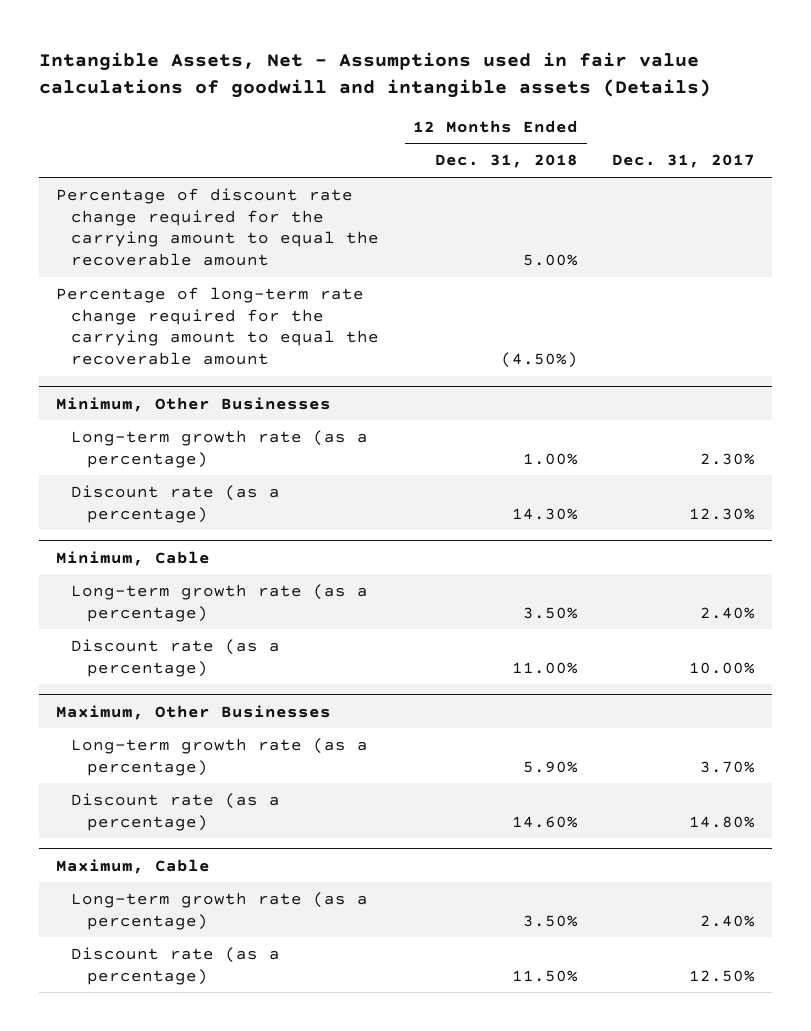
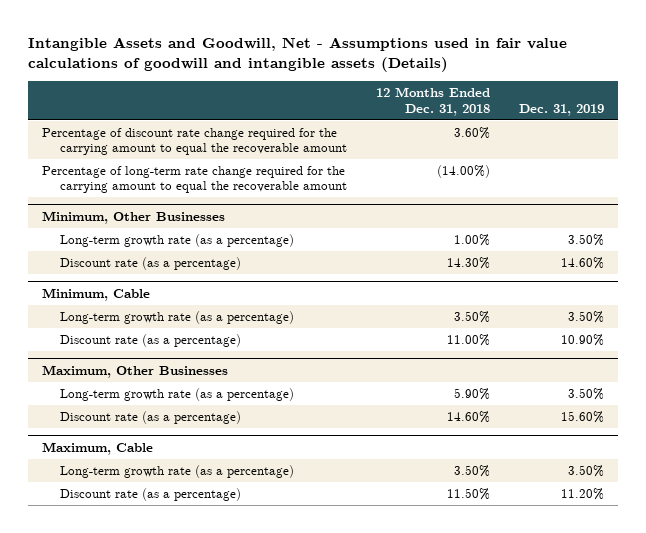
[39,51,712,98] Intangible Assets, Net - Assumptions used in fair value calculations of goodwill and intangible assets (Details) -> [27,36,567,73] Intangible Assets and Goodwill, Net - Assumptions used in fair value calculations of goodwill and intangible assets (Details)
[611,154,755,169] Dec. 31, 2017 -> none
none -> [518,103,604,116] Dec. 31, 2019
[523,253,579,266] 5.00% -> [453,126,490,139] 3.60%
[501,351,579,368] (4.50%) -> [436,164,490,178] (14.00%)

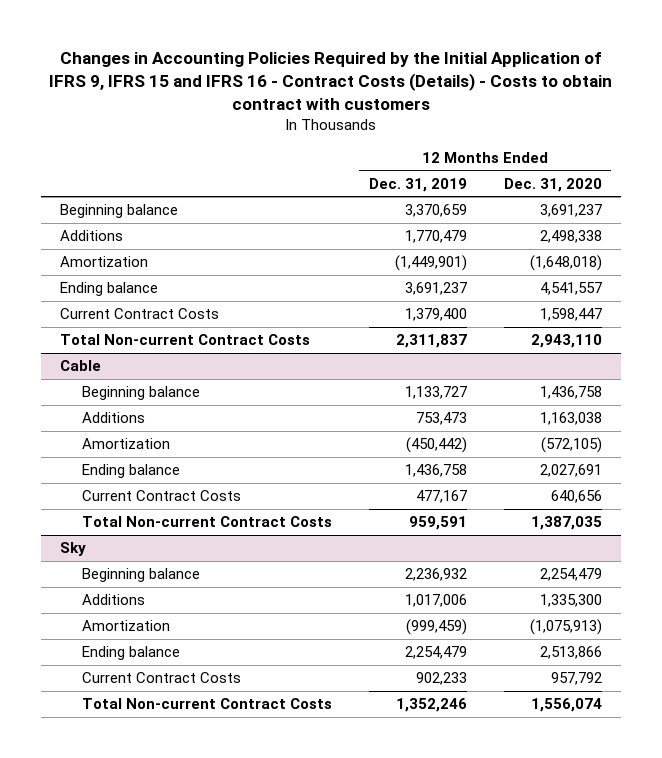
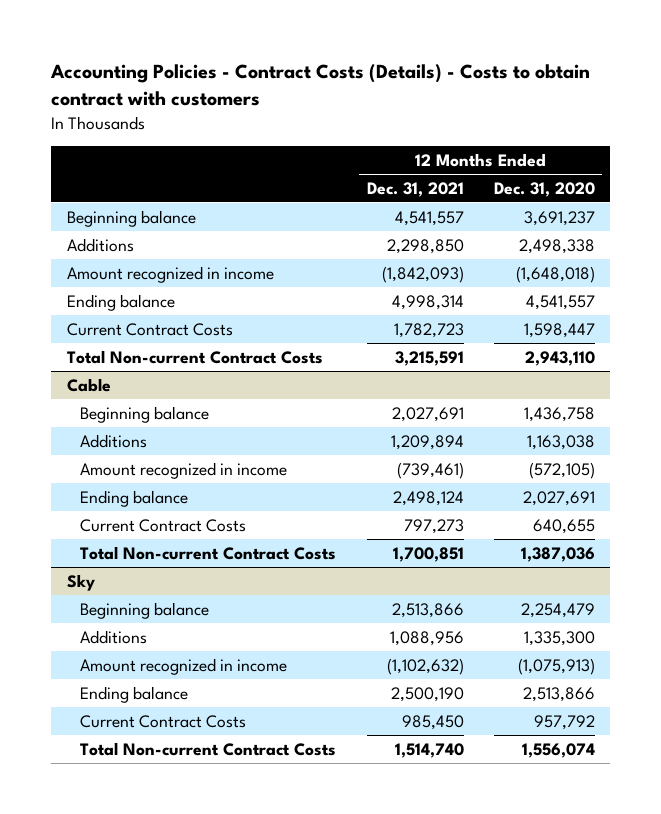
[48,52,612,111] Changes in Accounting Policies Required by the Initial Application of IFRS 9, IFRS 15 and IFRS 16 - Contract Costs (Details) - Costs to obtain contract with customers -> [50,64,591,107] Accounting Policies - Contract Costs (Details) - Costs to obtain contract with customers
[368,177,467,192] Dec. 31, 2019 -> none
none -> [366,181,464,197] Dec. 31, 2021
[59,256,148,268] Amortization -> [66,265,274,283] Amount recognized in income
[81,438,170,450] Amortization -> [80,461,288,479] Amount recognized in income
[550,490,602,504] 640,656 -> [532,518,595,534] 640,655
[530,516,602,531] 1,387,035 -> [520,546,595,562] 1,387,036
[81,620,170,632] Amortization -> [80,657,288,675] Amount recognized in income

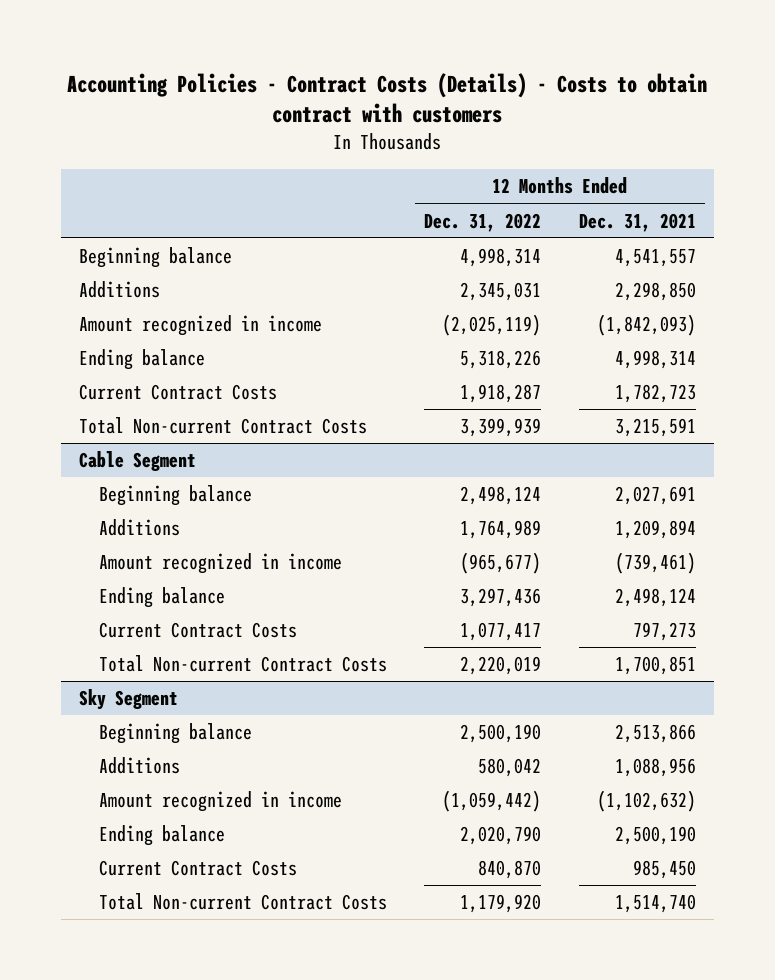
[493,181,595,197] Dec. 31, 2020 -> none
none -> [424,212,542,232] Dec. 31, 2022
[66,377,111,392] Cable -> [79,451,197,472] Cable Segment
[66,573,95,591] Sky -> [79,689,179,711] Sky Segment

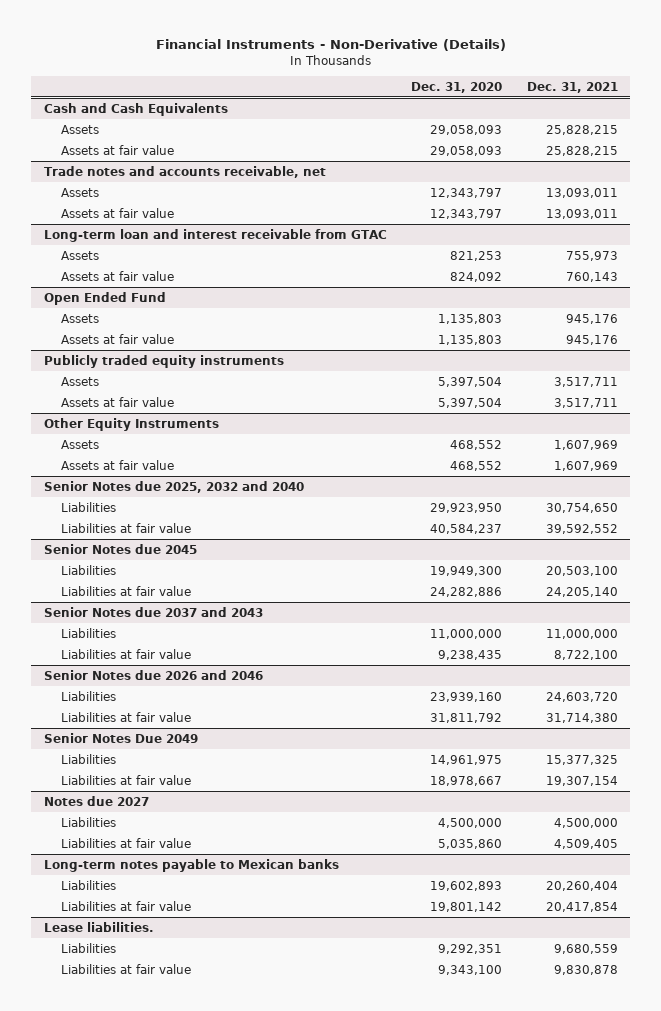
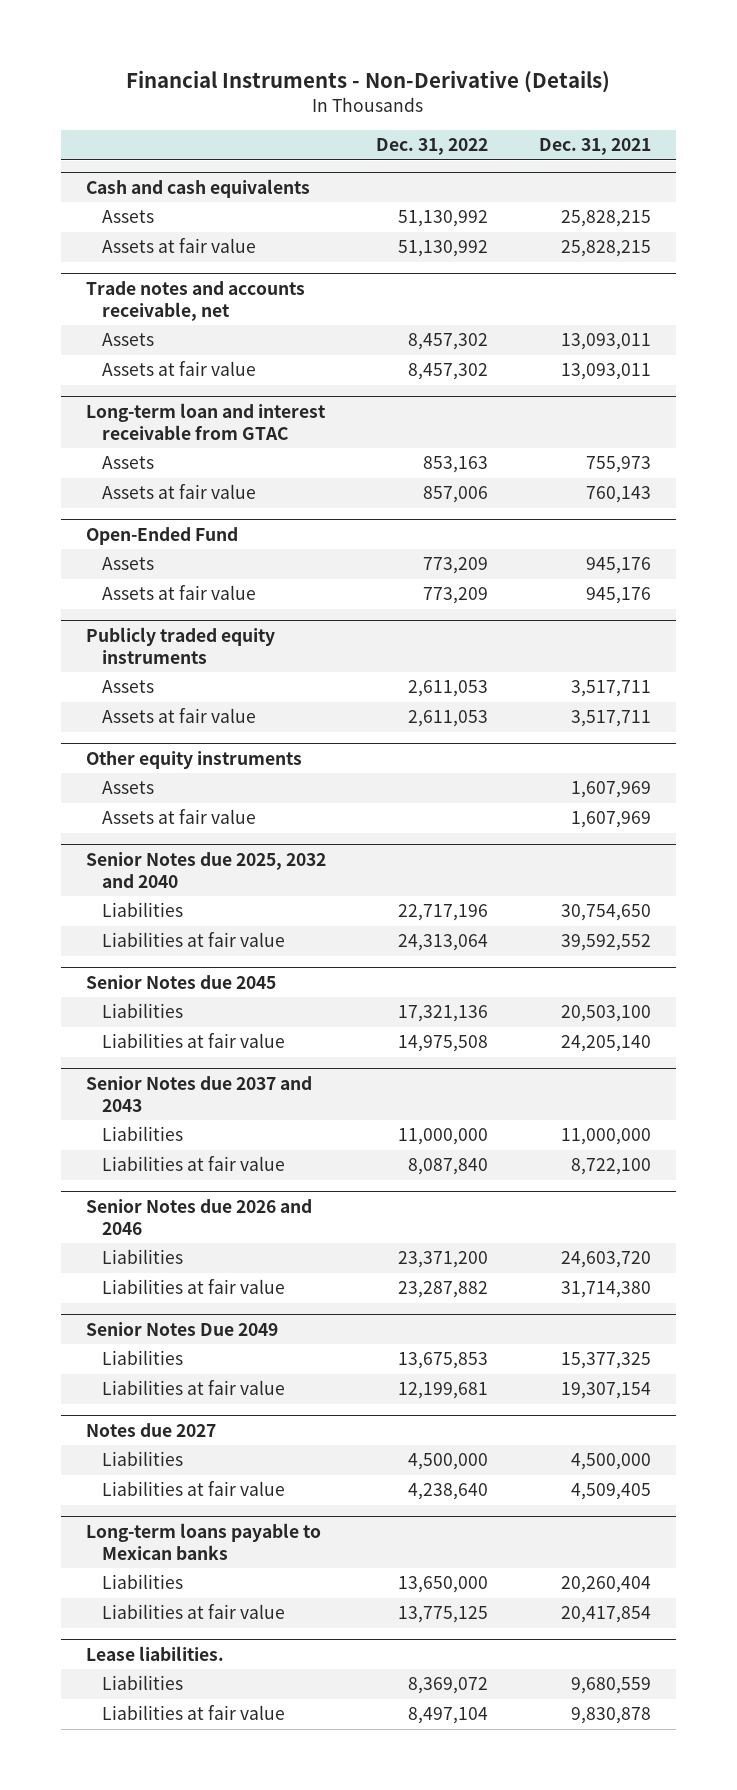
[411,81,503,93] Dec. 31, 2020 -> none
none -> [376,138,489,156] Dec. 31, 2022
[43,102,228,116] Cash and Cash Equivalents -> [86,178,311,198] Cash and cash equivalents
[43,291,166,305] Open Ended Fund -> [86,526,239,545] Open-Ended Fund
[43,417,219,431] Other Equity Instruments -> [86,750,303,769] Other equity instruments
[43,858,339,872] Long-term notes payable to Mexican banks -> [86,1522,322,1560] Long-term loans payable to Mexican banks

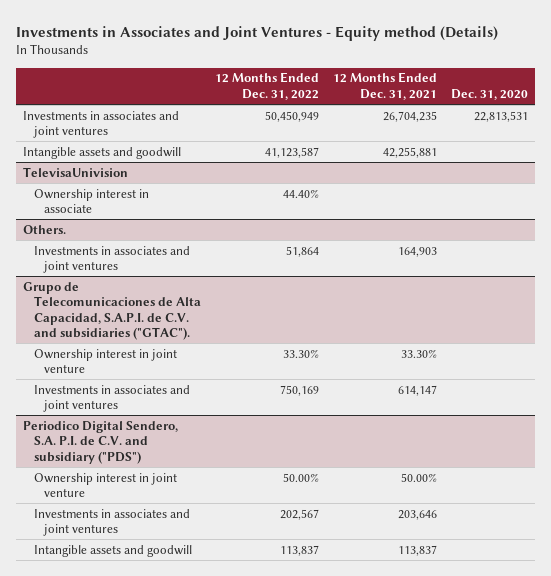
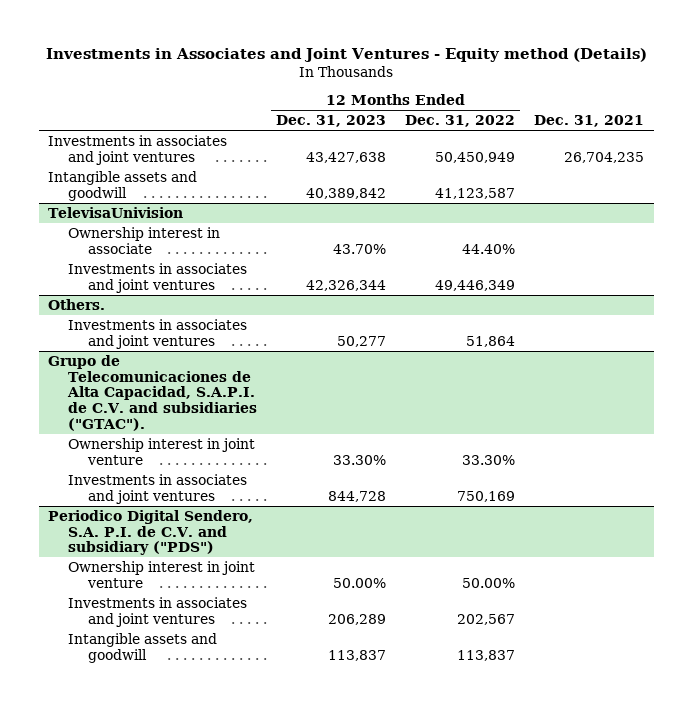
[332,72,437,100] 12 Months Ended Dec. 31, 2021 -> none
[450,88,528,100] Dec. 31, 2020 -> none
none -> [276,115,387,128] Dec. 31, 2023
none -> [534,115,645,128] Dec. 31, 2021
none -> [68,262,248,293] Investments in associates and joint ventures

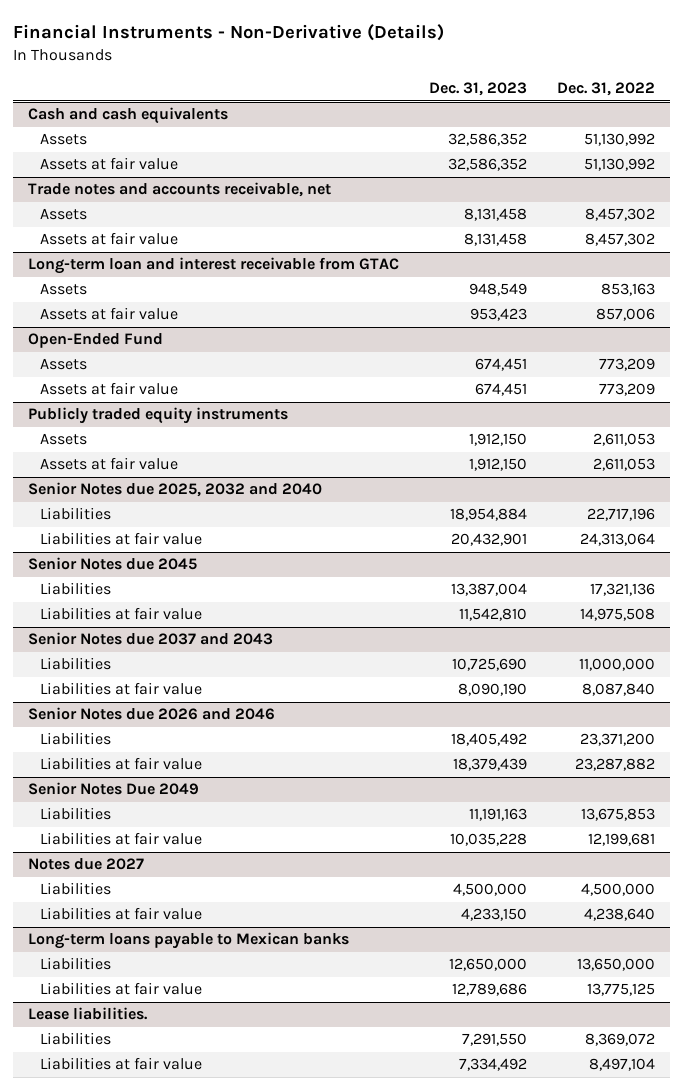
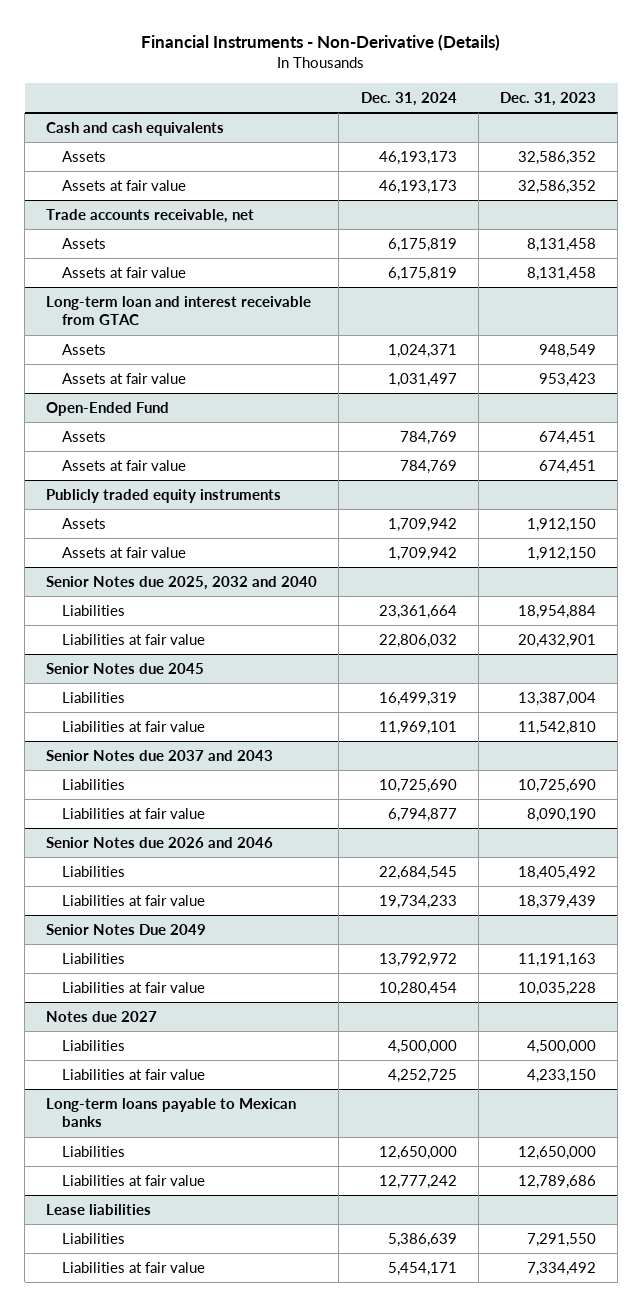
[557,82,656,97] Dec. 31, 2022 -> none
none -> [360,92,457,107] Dec. 31, 2024
[28,182,332,198] Trade notes and accounts receivable, net -> [46,209,255,224] Trade accounts receivable, net
[28,1007,149,1021] Lease liabilities. -> [46,1204,152,1216] Lease liabilities

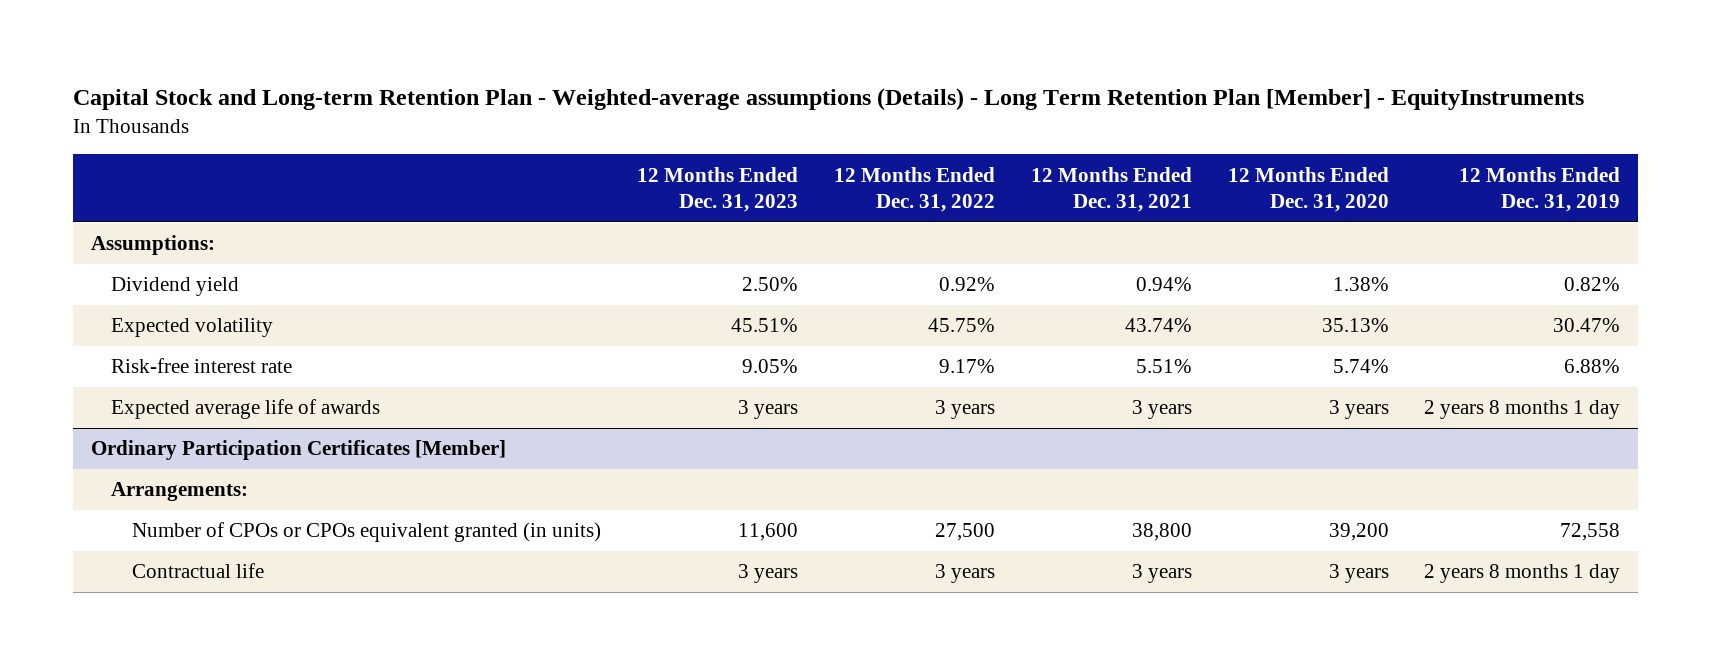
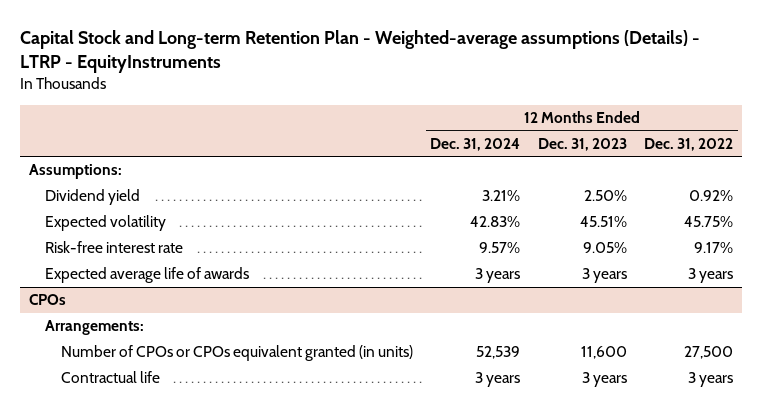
[72,88,1584,112] Capital Stock and Long-term Retention Plan - Weighted-average assumptions (Details) - Long Term Retention Plan [Member] - EquityInstruments -> [20,30,701,74] Capital Stock and Long-term Retention Plan - Weighted-average assumptions (Details) - LTRP - EquityInstruments
[1030,166,1192,213] 12 Months Ended Dec. 31, 2021 -> none
[1227,166,1389,213] 12 Months Ended Dec. 31, 2020 -> none
[1459,166,1621,213] 12 Months Ended Dec. 31, 2019 -> none
none -> [430,137,521,151] Dec. 31, 2024
[90,440,506,461] Ordinary Participation Certificates [Member] -> [28,294,66,306] CPOs

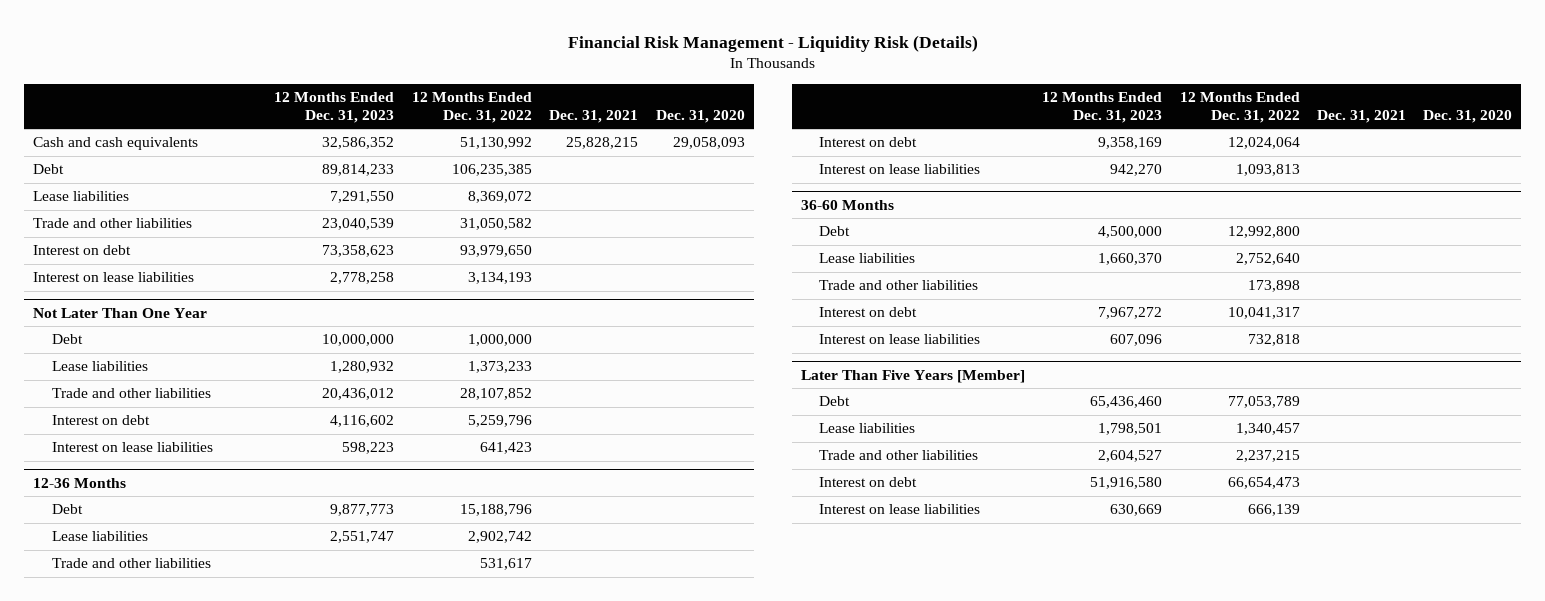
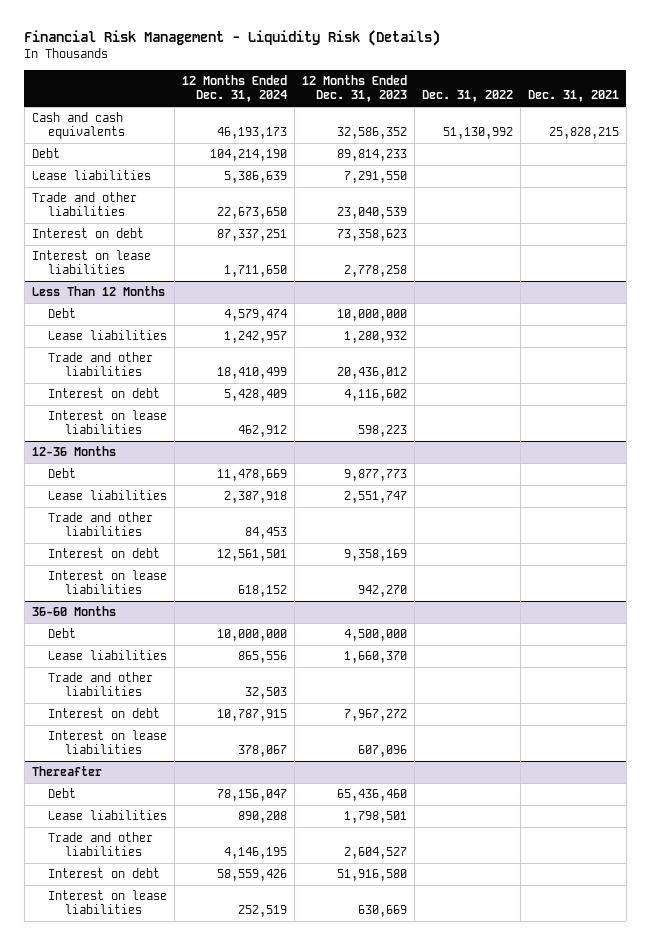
[411,92,532,123] 12 Months Ended Dec. 31, 2022 -> none
[655,109,745,123] Dec. 31, 2020 -> none
none -> [182,75,288,103] 12 Months Ended Dec. 31, 2024
none -> [422,90,514,103] Dec. 31, 2022
[32,308,207,319] Not Later Than One Year -> [31,286,165,297] Less Than 12 Months
[800,370,1025,384] Later Than Five Years [Member] -> [31,766,102,777] Thereafter

